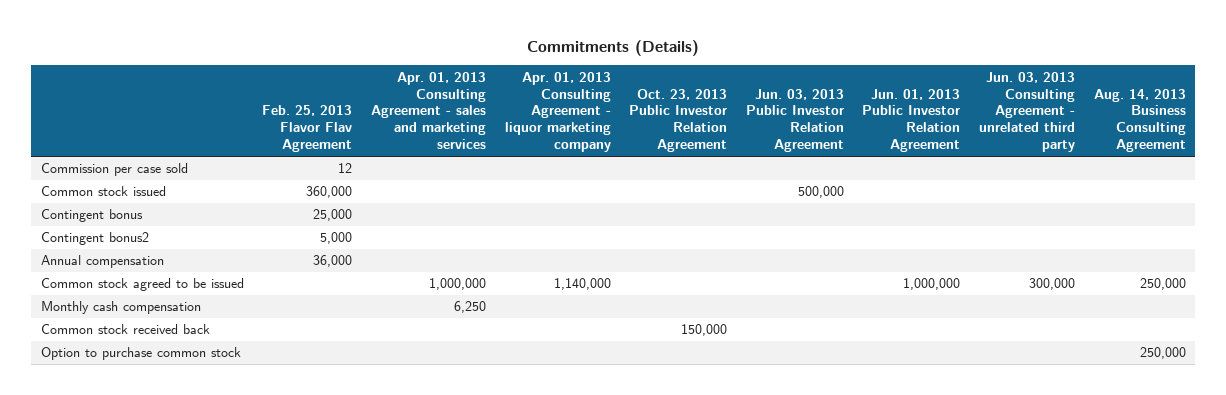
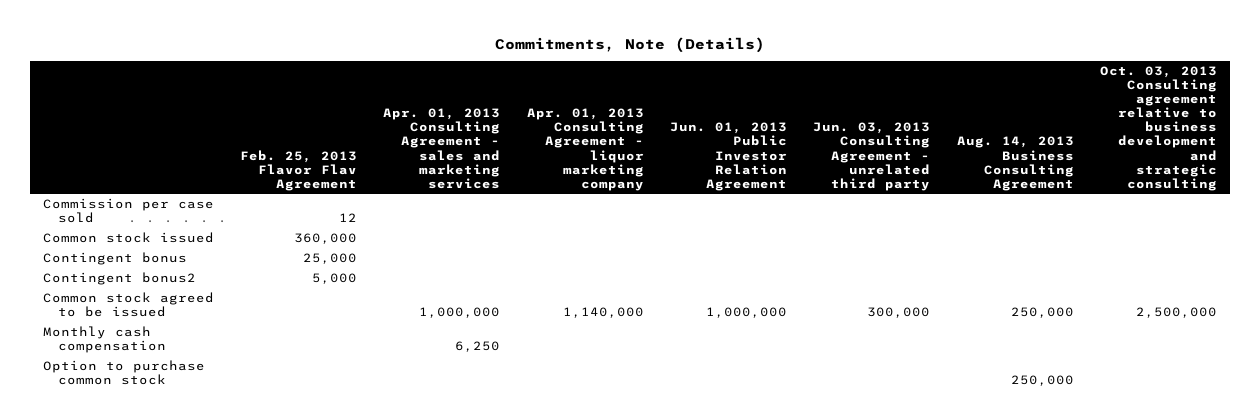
[527,40,700,57] Commitments (Details) -> [494,36,765,53] Commitments, Note (Details)
[629,88,728,153] Oct. 23, 2013 Public Investor Relation Agreement -> none
[745,88,844,153] Jun. 03, 2013 Public Investor Relation Agreement -> none
none -> [1100,66,1218,191] Oct. 03, 2013 Consulting agreement relative to business development and strategic consulting
[40,255,164,269] Annual compensation -> none
[40,324,210,335] Common stock received back -> none

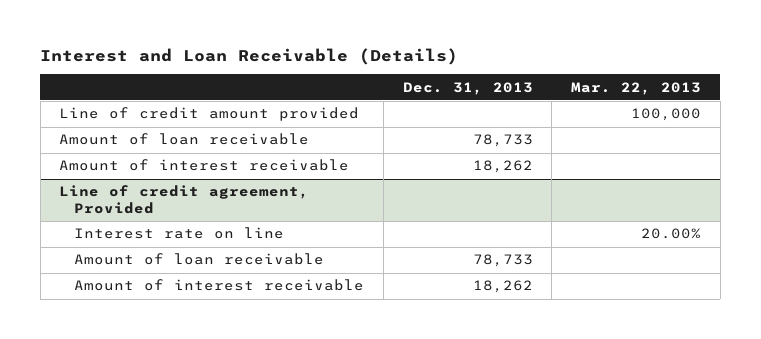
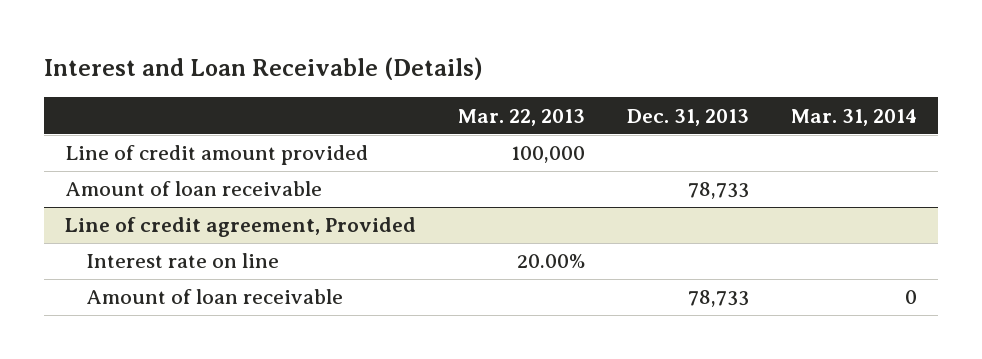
none -> [791,108,918,126] Mar. 31, 2014
[59,159,350,172] Amount of interest receivable -> none
[74,279,365,292] Amount of interest receivable -> none

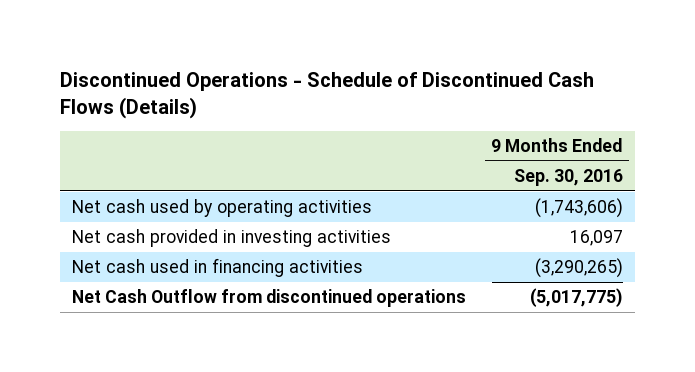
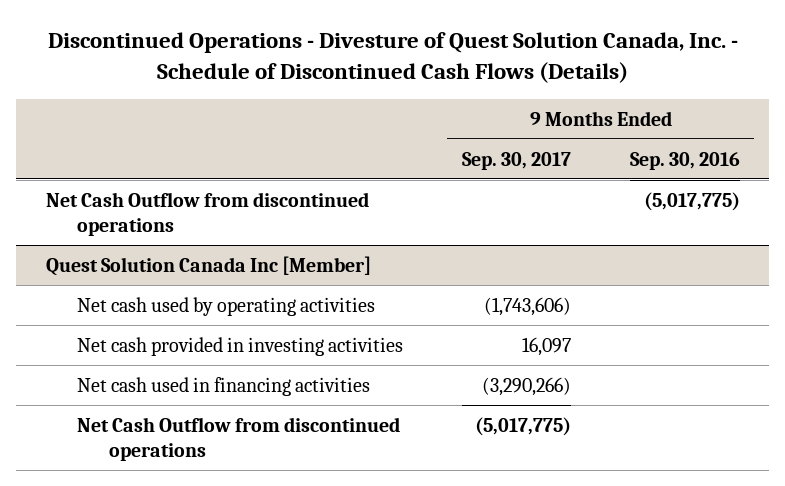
[59,71,594,119] Discontinued Operations - Schedule of Discontinued Cash Flows (Details) -> [47,31,738,84] Discontinued Operations - Divesture of Quest Solution Canada, Inc. - Schedule of Discontinued Cash Flows (Details)
none -> [461,151,571,170] Sep. 30, 2017
[72,199,373,218] Net cash used by operating activities -> none
[72,229,392,248] Net cash provided in investing activities -> none
[72,258,364,278] Net cash used in financing activities -> none
none -> [45,255,371,276] Quest Solution Canada Inc [Member]
none -> [77,296,376,316] Net cash used by operating activities
none -> [77,336,404,356] Net cash provided in investing activities
none -> [77,376,371,396] Net cash used in financing activities
none -> [77,416,401,461] Net Cash Outflow from discontinued operations

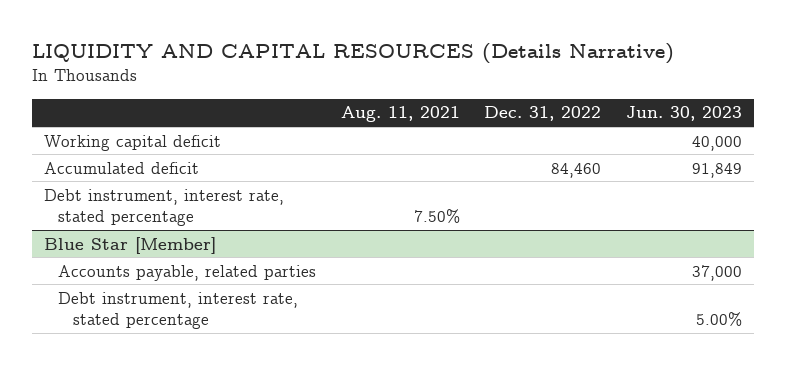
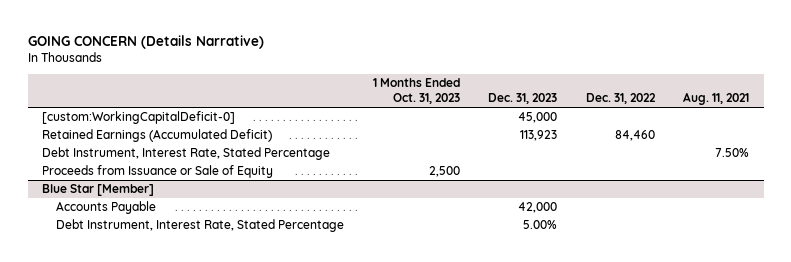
[31,43,674,65] LIQUIDITY AND CAPITAL RESOURCES (Details Narrative) -> [27,35,264,50] GOING CONCERN (Details Narrative)
[625,106,742,122] Jun. 30, 2023 -> none
none -> [372,78,460,105] 1 Months Ended Oct. 31, 2023
none -> [488,93,558,105] Dec. 31, 2023
[43,134,221,151] Working capital deficit -> [41,111,235,125] [custom:WorkingCapitalDeficit-0]
[43,161,199,174] Accumulated deficit -> [41,129,272,143] Retained Earnings (Accumulated Deficit)
[43,188,284,226] Debt instrument, interest rate, stated percentage -> [41,147,330,161] Debt Instrument, Interest Rate, Stated Percentage
none -> [41,165,273,179] Proceeds from Issuance or Sale of Equity
[58,264,317,281] Accounts payable, related parties -> [56,201,157,215] Accounts Payable
[58,291,299,329] Debt instrument, interest rate, stated percentage -> [56,219,345,233] Debt Instrument, Interest Rate, Stated Percentage

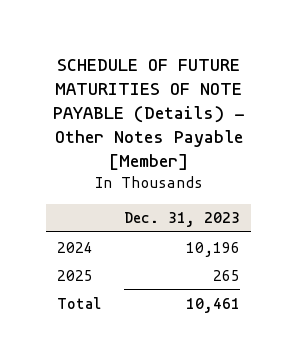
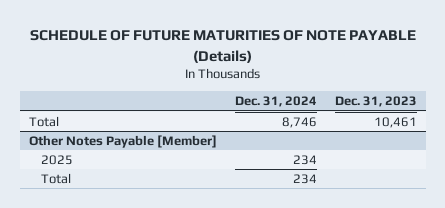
[52,58,245,171] SCHEDULE OF FUTURE MATURITIES OF NOTE PAYABLE (Details) - Other Notes Payable [Member] -> [29,30,416,63] SCHEDULE OF FUTURE MATURITIES OF NOTE PAYABLE (Details)
none -> [234,96,317,108] Dec. 31, 2024
[57,241,94,253] 2024 -> none
[57,269,94,281] 2025 -> none
none -> [28,134,217,148] Other Notes Payable [Member]
none -> [41,154,74,165] 2025
none -> [41,172,72,184] Total

